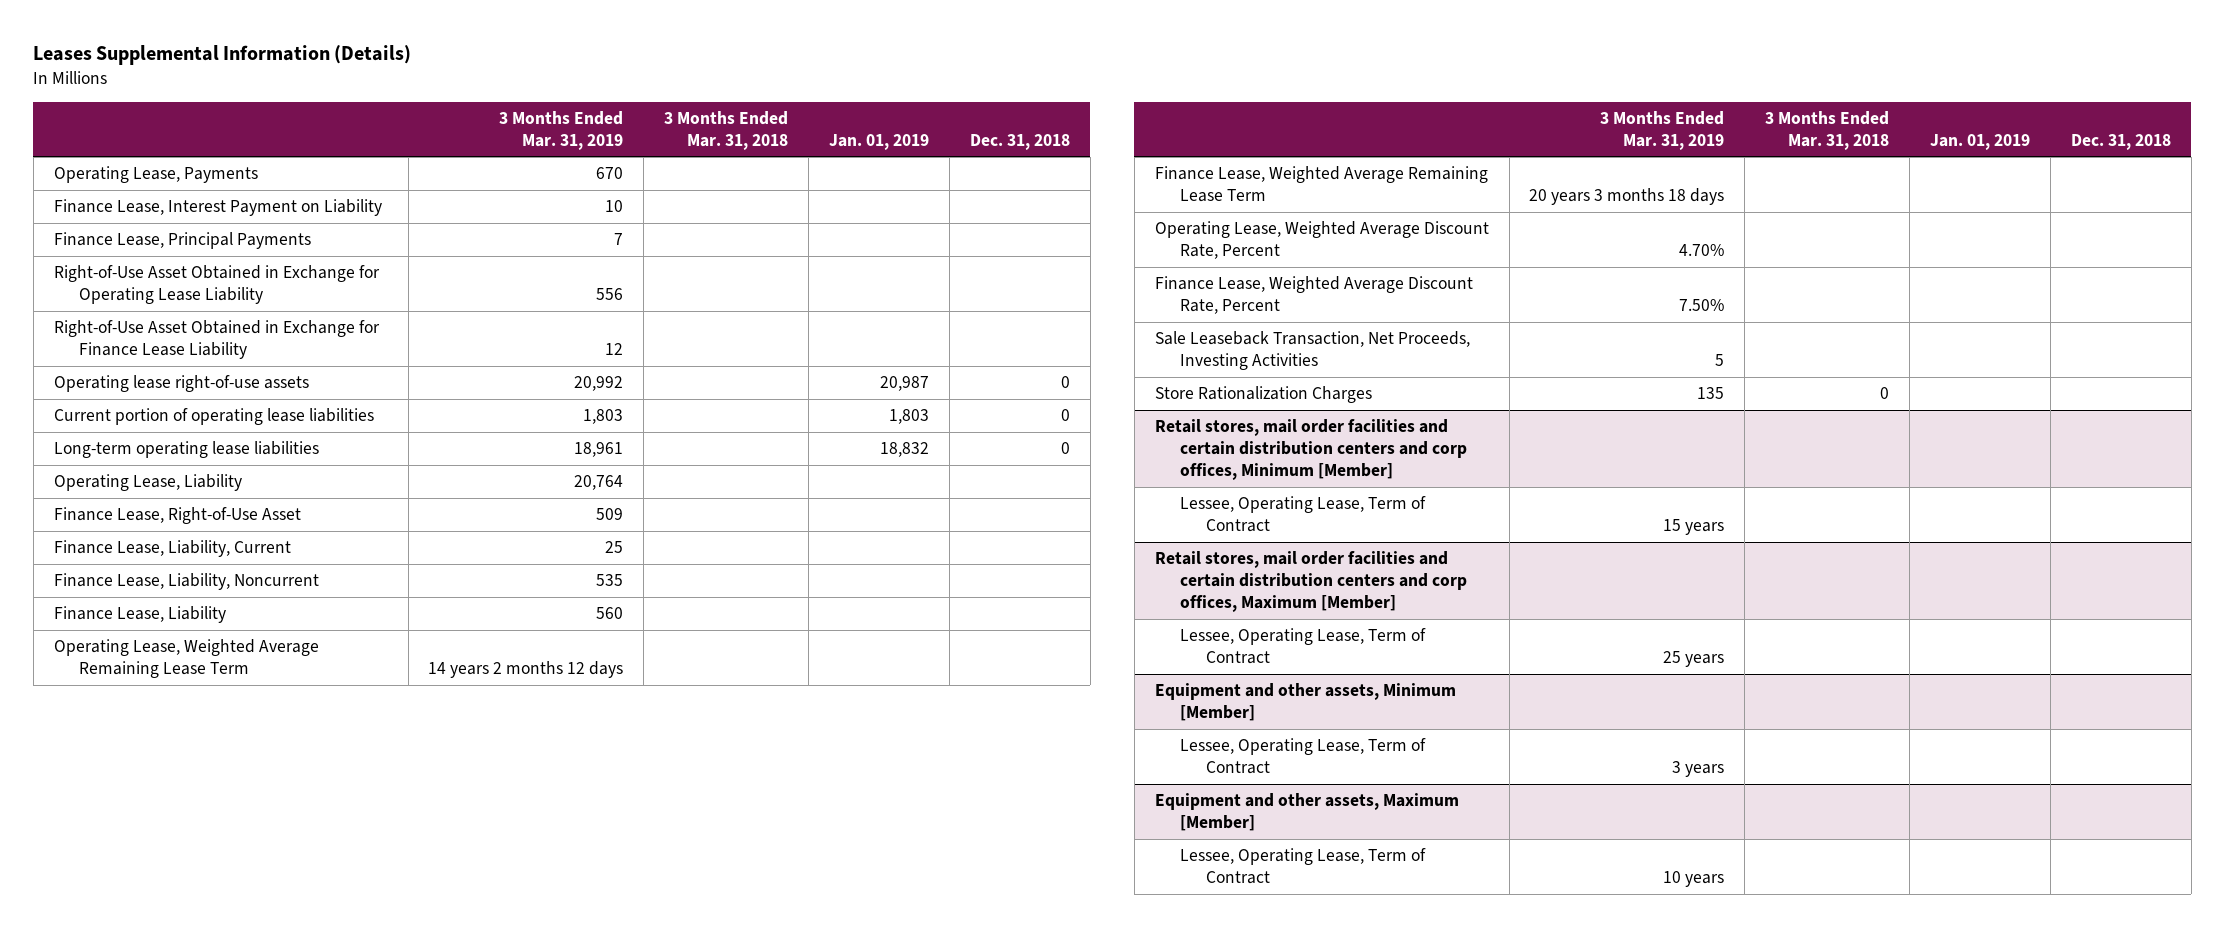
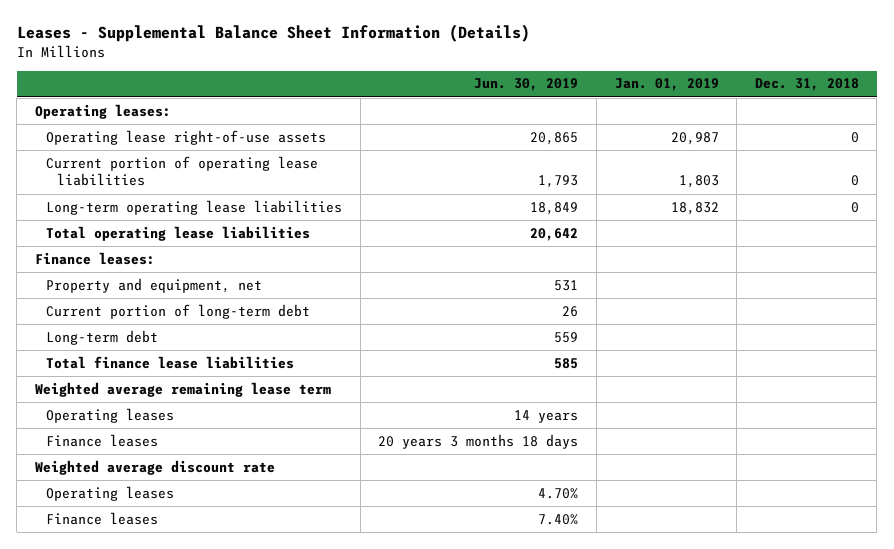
[33,45,412,66] Leases Supplemental Information (Details) -> [16,24,530,43] Leases - Supplemental Balance Sheet Information (Details)
[499,110,624,150] 3 Months Ended Mar. 31, 2019 -> none
[664,110,789,150] 3 Months Ended Mar. 31, 2018 -> none
none -> [474,78,579,92] Jun. 30, 2019
[53,166,258,184] Operating Lease, Payments -> none
[53,199,382,217] Finance Lease, Interest Payment on Liability -> none
[53,232,311,250] Finance Lease, Principal Payments -> none
[53,265,380,305] Right-of-Use Asset Obtained in Exchange for Operating Lease Liability -> none
[53,320,380,360] Right-of-Use Asset Obtained in Exchange for Finance Lease Liability -> none
none -> [34,103,171,119] Operating leases:
[1154,331,1470,371] Sale Leaseback Transaction, Net Proceeds, Investing Activities -> none
[1154,386,1372,404] Store Rationalization Charges -> none
[1154,419,1468,481] Retail stores, mail order facilities and certain distribution centers and corp offices, Minimum [Member] -> none
[1180,496,1427,533] Lessee, Operating Lease, Term of Contract -> none
[1154,551,1468,613] Retail stores, mail order facilities and certain distribution centers and corp offices, Maximum [Member] -> none
[1180,628,1427,665] Lessee, Operating Lease, Term of Contract -> none
[1154,683,1456,722] Equipment and other assets, Minimum [Member] -> none
[1180,738,1427,775] Lessee, Operating Lease, Term of Contract -> none
[1154,793,1459,832] Equipment and other assets, Maximum [Member] -> none
[1180,848,1427,885] Lessee, Operating Lease, Term of Contract -> none
[53,474,242,492] Operating Lease, Liability -> [45,225,310,241] Total operating lease liabilities
none -> [34,251,155,265] Finance leases:
[53,507,301,525] Finance Lease, Right-of-Use Asset -> [45,277,262,293] Property and equipment, net
[53,540,291,558] Finance Lease, Liability, Current -> [45,303,310,319] Current portion of long-term debt
[53,573,319,591] Finance Lease, Liability, Noncurrent -> [45,329,158,345] Long-term debt
[53,606,226,624] Finance Lease, Liability -> [45,355,294,369] Total finance lease liabilities
none -> [34,381,331,397] Weighted average remaining lease term
[53,639,319,679] Operating Lease, Weighted Average Remaining Lease Term -> [45,407,174,423] Operating leases
[1154,166,1488,203] Finance Lease, Weighted Average Remaining Lease Term -> [45,433,158,447] Finance leases
none -> [34,459,275,475] Weighted average discount rate
[1154,221,1489,260] Operating Lease, Weighted Average Discount Rate, Percent -> [45,485,174,501] Operating leases
[1154,276,1473,315] Finance Lease, Weighted Average Discount Rate, Percent -> [45,511,158,525] Finance leases

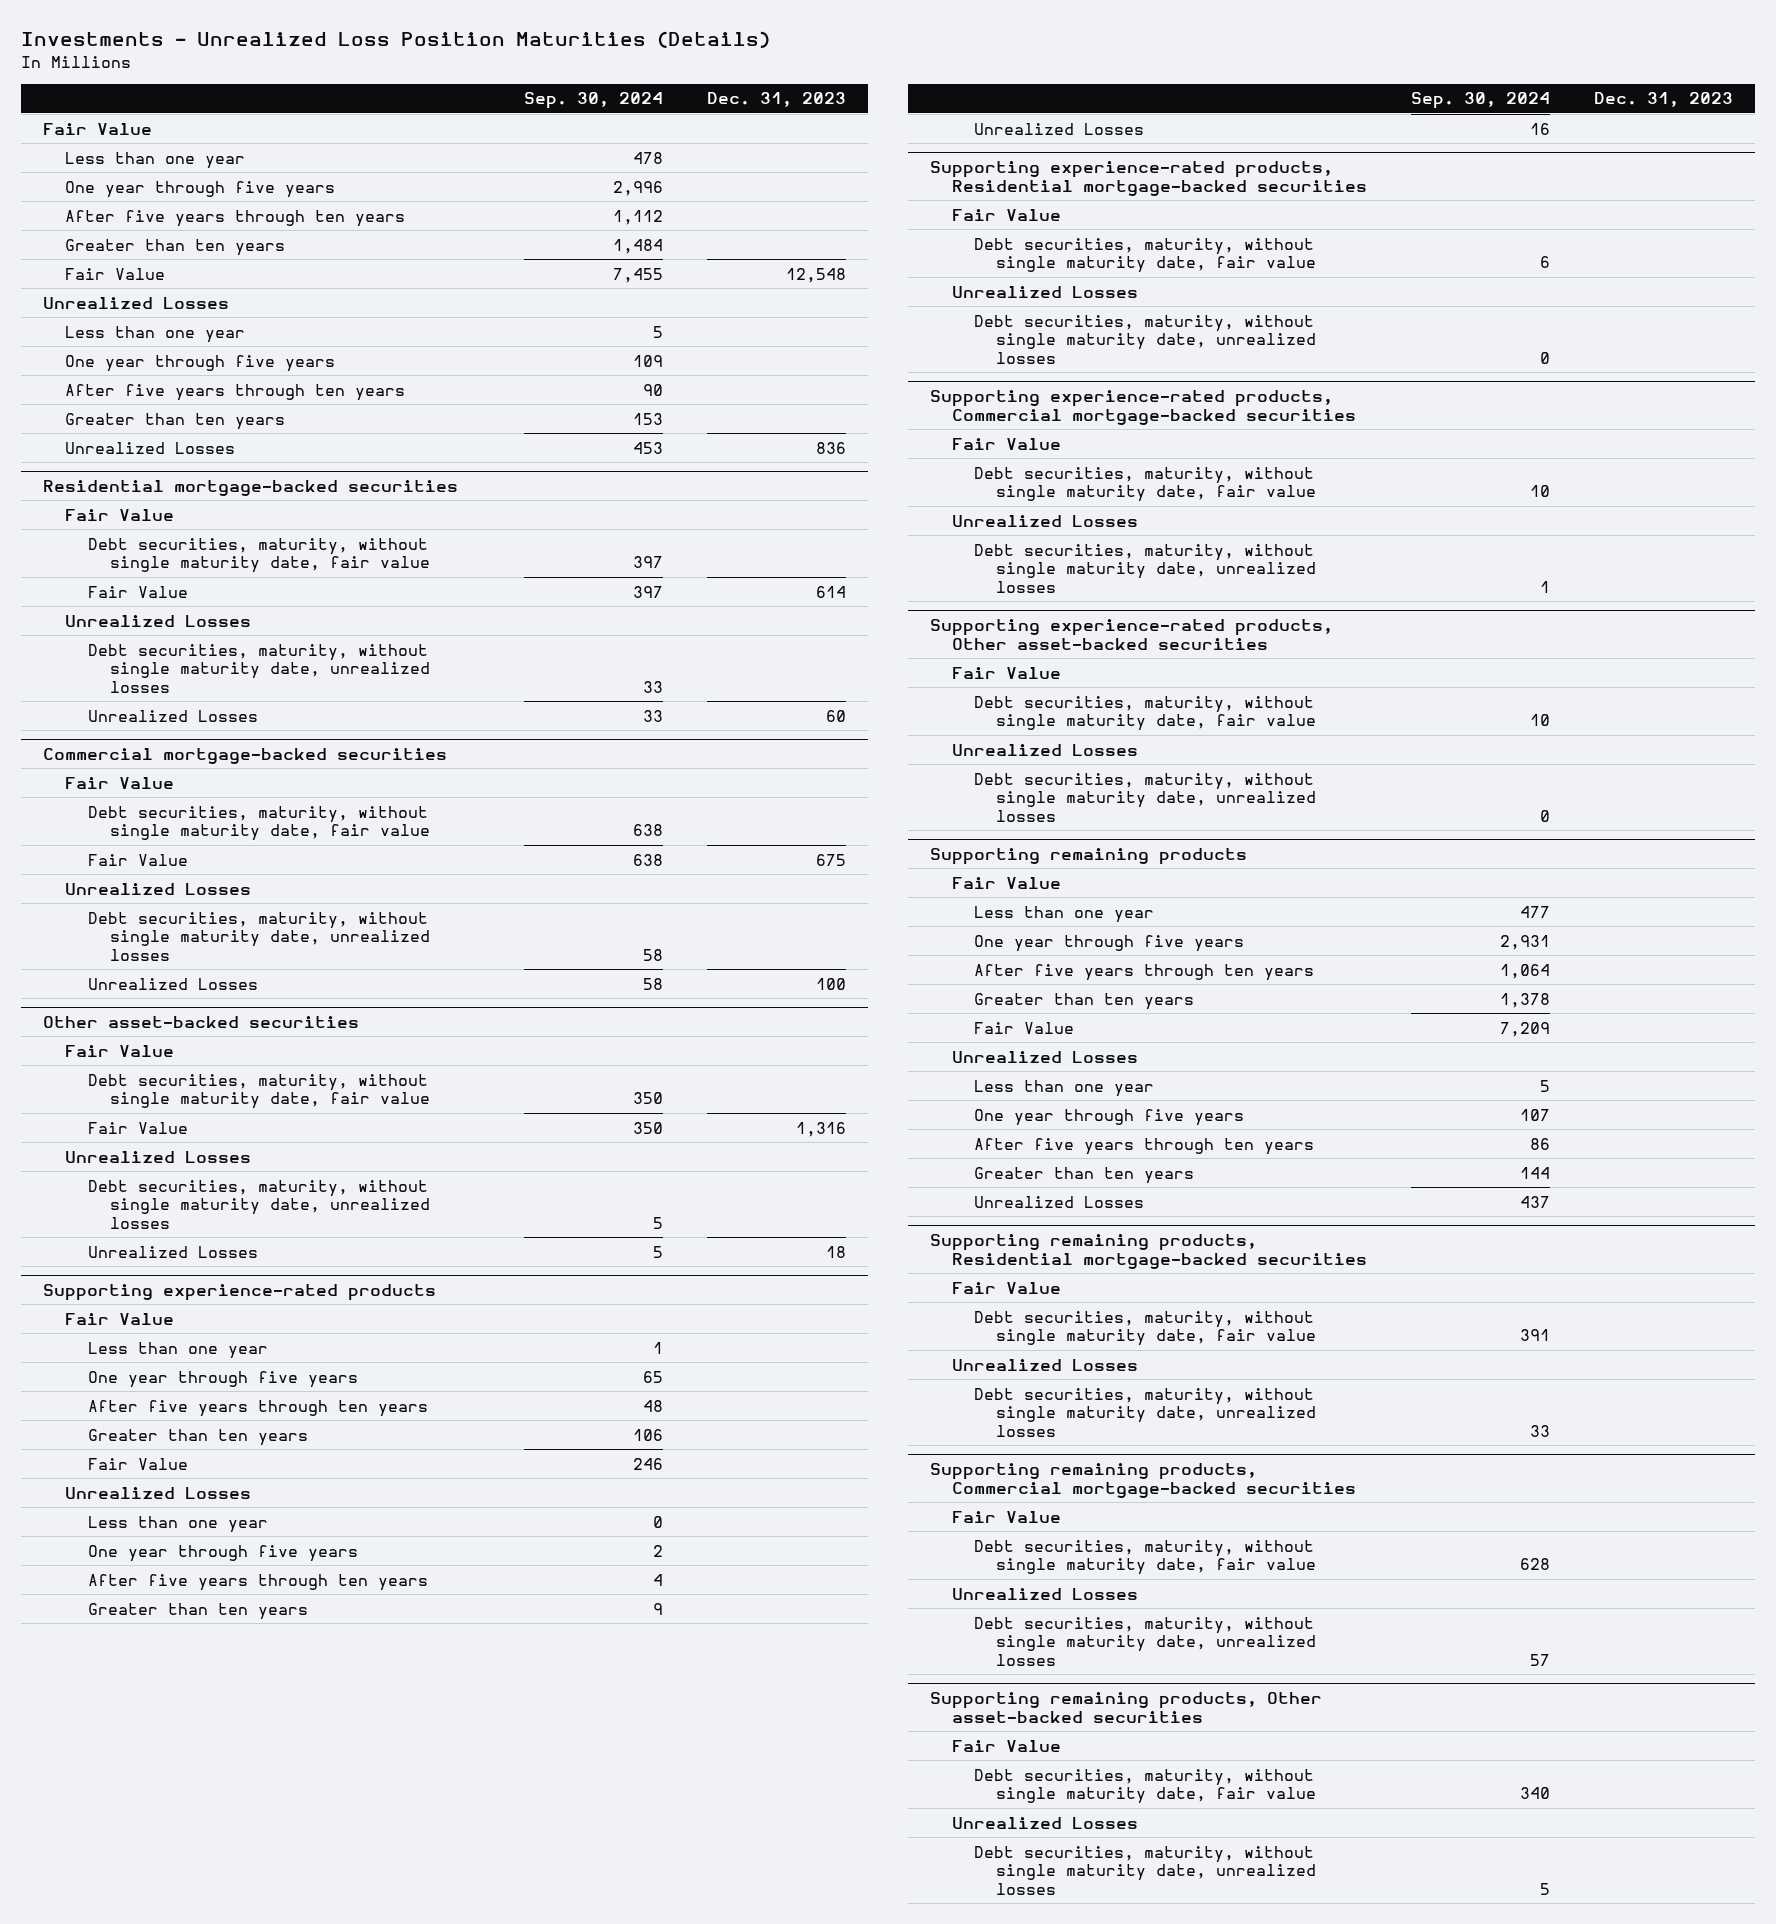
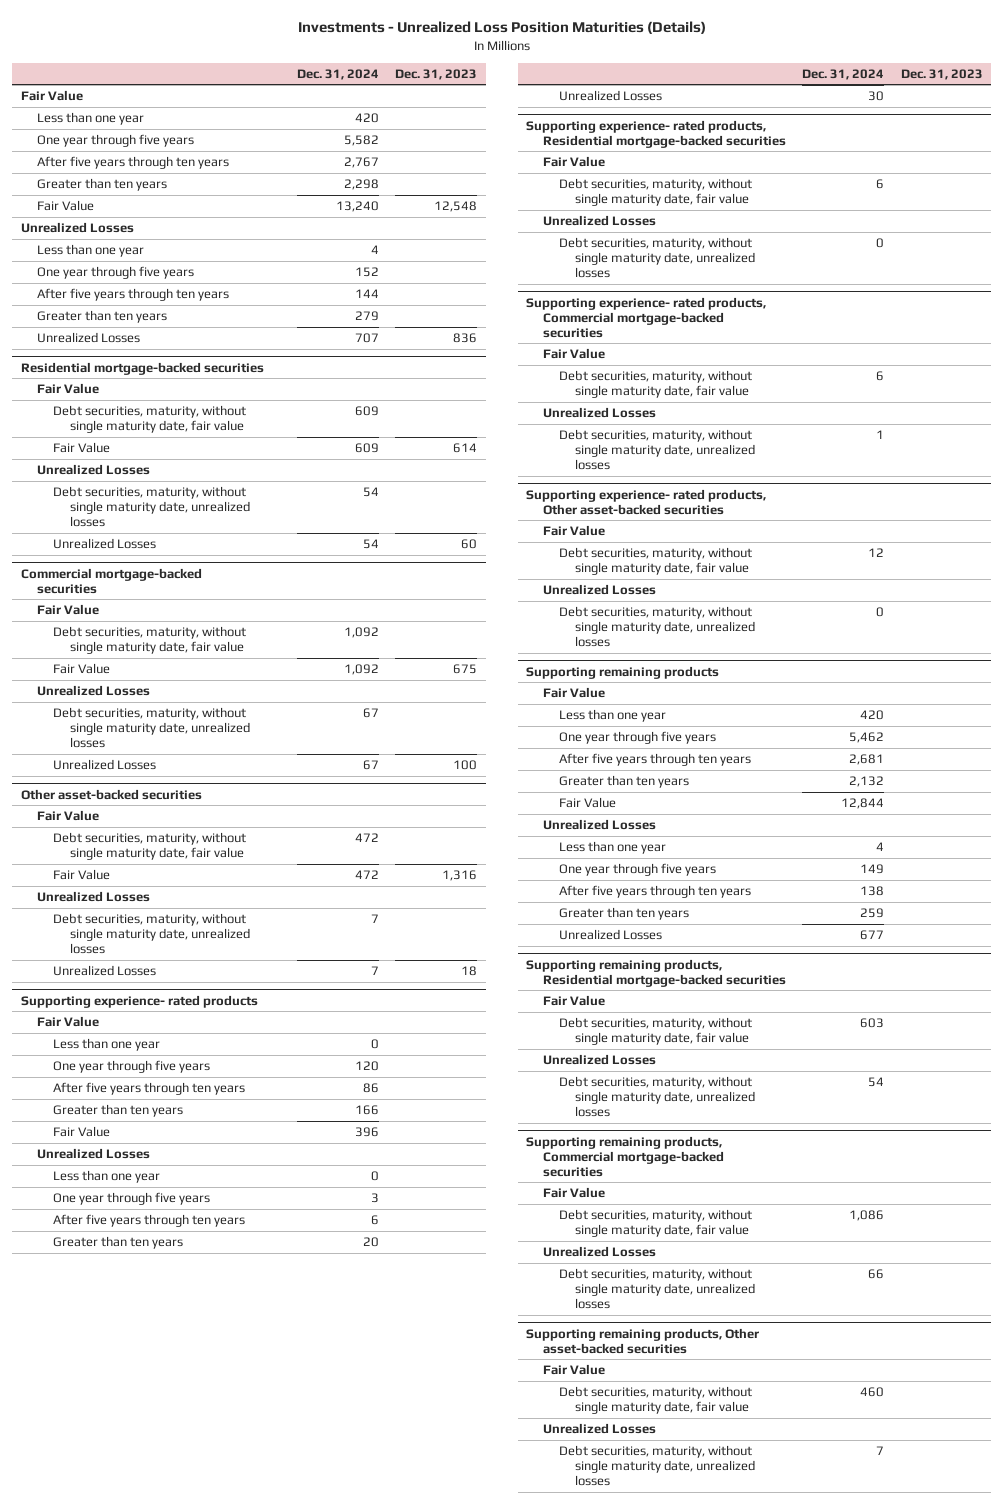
[524,92,664,110] Sep. 30, 2024 -> none
none -> [296,68,379,80] Dec. 31, 2024
[43,1283,437,1301] Supporting experience-rated products -> [20,994,258,1008] Supporting experience- rated products
[929,160,1368,196] Supporting experience-rated products, Residential mortgage-backed securities -> [526,119,786,148] Supporting experience- rated products, Residential mortgage-backed securities
[929,389,1357,425] Supporting experience-rated products, Commercial mortgage-backed securities -> [526,296,767,338] Supporting experience- rated products, Commercial mortgage-backed securities
[929,618,1333,650] Supporting experience-rated products, Other asset-backed securities -> [526,488,767,515] Supporting experience- rated products, Other asset-backed securities

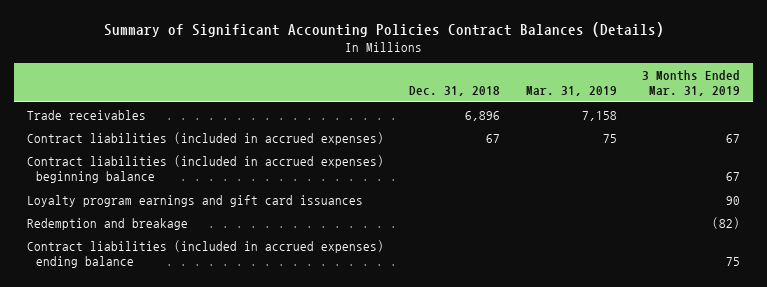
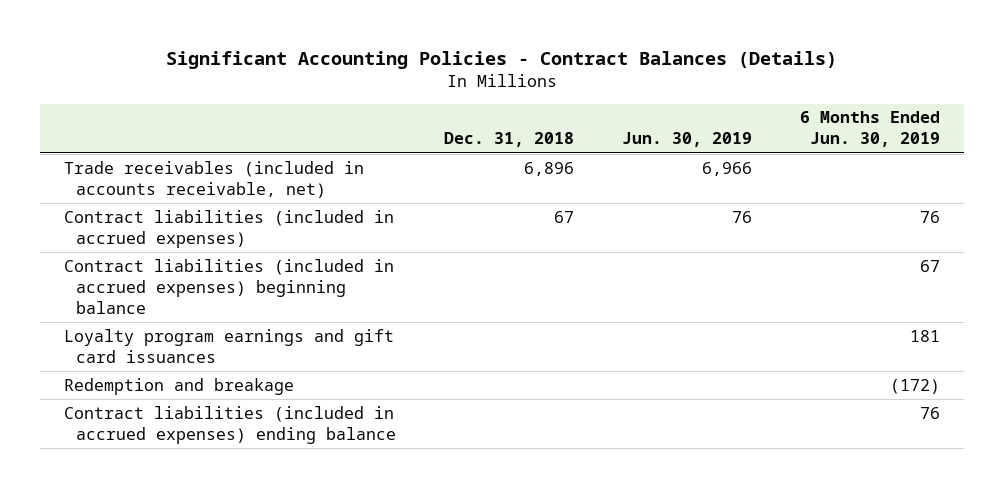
[103,21,664,37] Summary of Significant Accounting Policies Contract Balances (Details) -> [166,51,838,70] Significant Accounting Policies - Contract Balances (Details)
[525,86,617,97] Mar. 31, 2019 -> none
[642,70,741,97] 3 Months Ended Mar. 31, 2019 -> none
none -> [622,132,753,148] Jun. 30, 2019
none -> [800,111,941,148] 6 Months Ended Jun. 30, 2019
[26,109,146,120] Trade receivables -> [64,160,365,198] Trade receivables (included in accounts receivable, net)

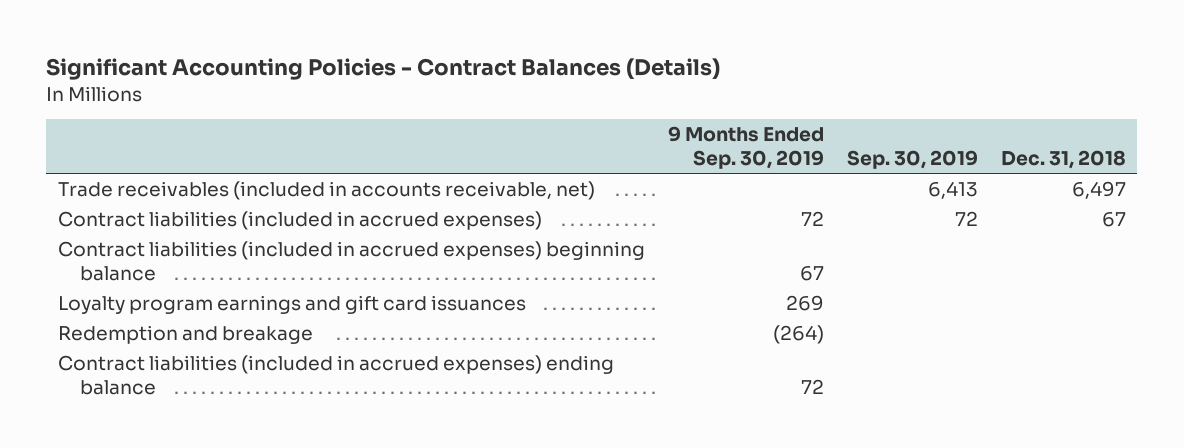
[622,132,753,148] Jun. 30, 2019 -> none
[800,111,941,148] 6 Months Ended Jun. 30, 2019 -> none
none -> [667,126,824,170] 9 Months Ended Sep. 30, 2019
none -> [846,150,978,170] Sep. 30, 2019
[524,161,575,176] 6,896 -> [1071,180,1126,199] 6,497

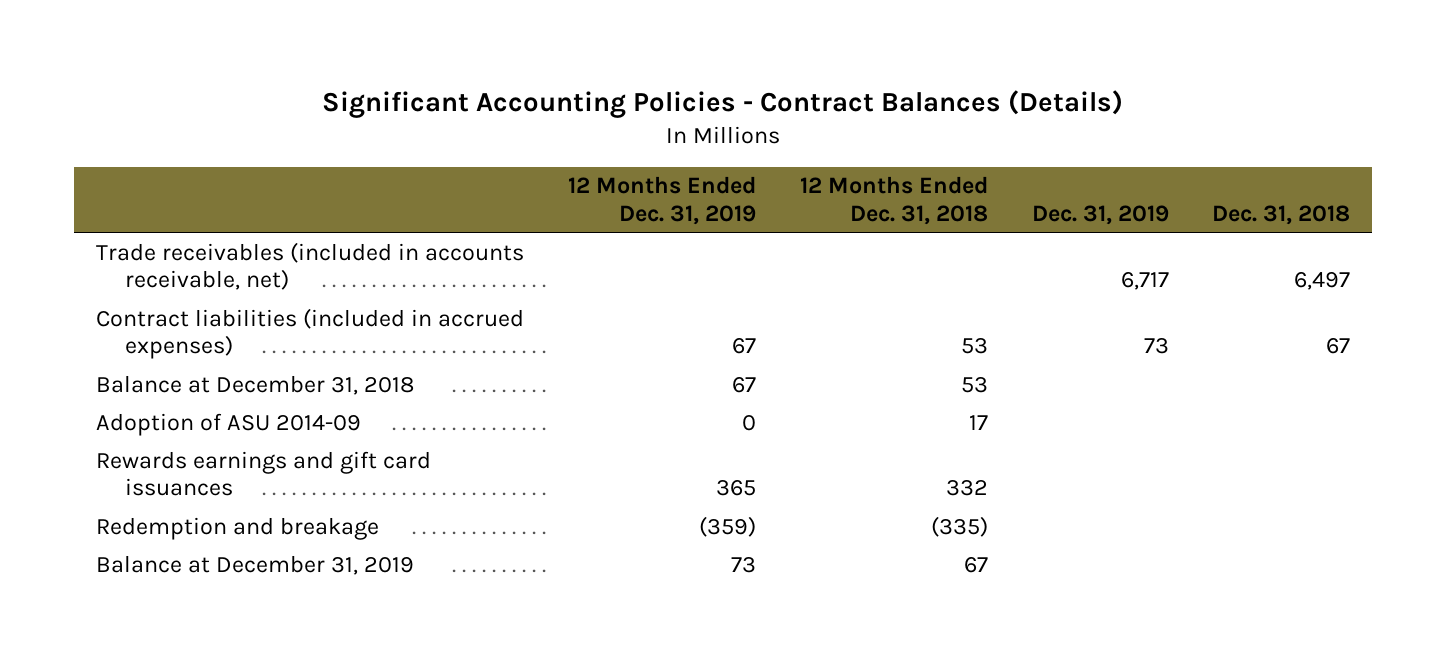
[667,126,824,170] 9 Months Ended Sep. 30, 2019 -> none
[846,150,978,170] Sep. 30, 2019 -> none
none -> [567,176,756,225] 12 Months Ended Dec. 31, 2019
none -> [799,176,988,225] 12 Months Ended Dec. 31, 2018
none -> [1031,204,1169,225] Dec. 31, 2019
[57,240,645,281] Contract liabilities (included in accrued expenses) beginning balance -> [96,374,415,395] Balance at December 31, 2018
none -> [96,412,362,436] Adoption of ASU 2014-09
[57,294,526,314] Loyalty program earnings and gift card issuances -> [96,450,432,497] Rewards earnings and gift card issuances
[57,354,614,395] Contract liabilities (included in accrued expenses) ending balance -> [96,554,415,575] Balance at December 31, 2019

